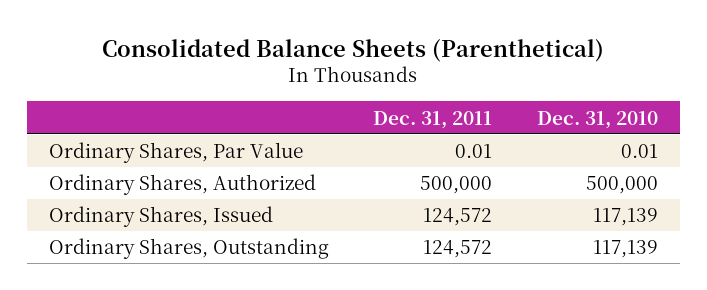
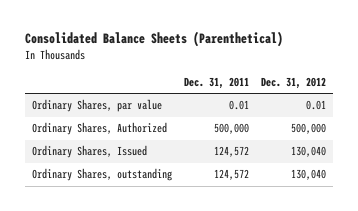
[536,110,658,129] Dec. 31, 2010 -> none
none -> [261,77,327,90] Dec. 31, 2012
[48,142,303,164] Ordinary Shares, Par Value -> [31,99,162,113] Ordinary Shares, par value
[48,238,329,260] Ordinary Shares, Outstanding -> [31,168,172,182] Ordinary Shares, outstanding

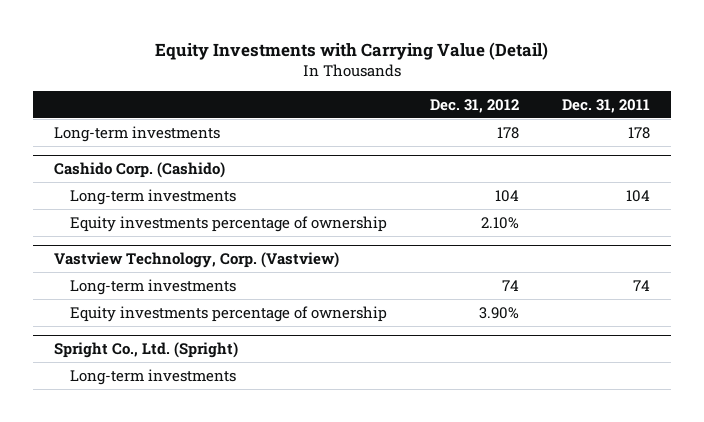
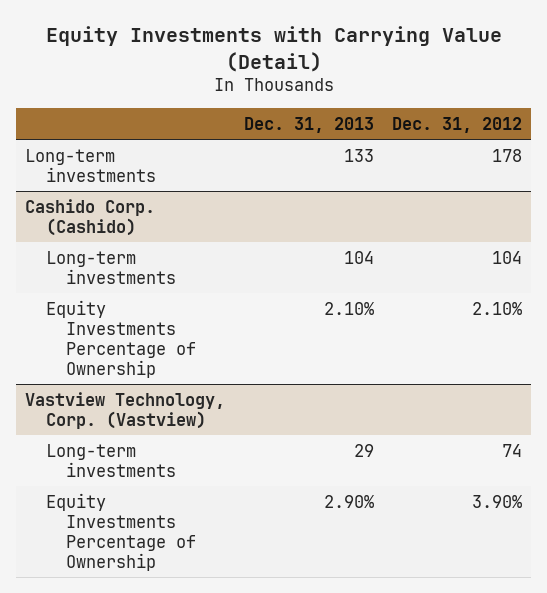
[562,99,651,114] Dec. 31, 2011 -> none
none -> [243,116,374,133] Dec. 31, 2013
[70,215,388,232] Equity investments percentage of ownership -> [45,299,197,378] Equity Investments Percentage of Ownership
[54,341,239,358] Spright Co., Ltd. (Spright) -> none
[70,368,237,385] Long-term investments -> none
[70,305,388,322] Equity investments percentage of ownership -> [45,492,197,571] Equity Investments Percentage of Ownership

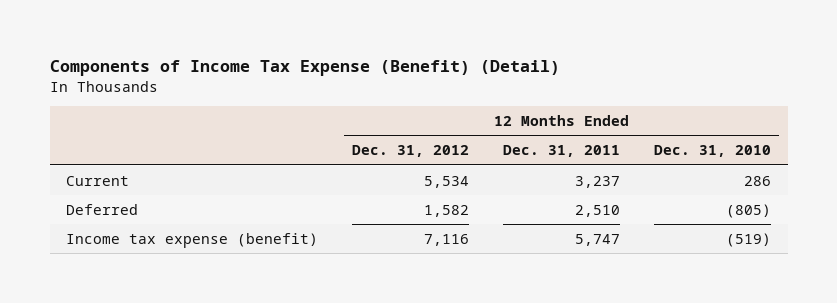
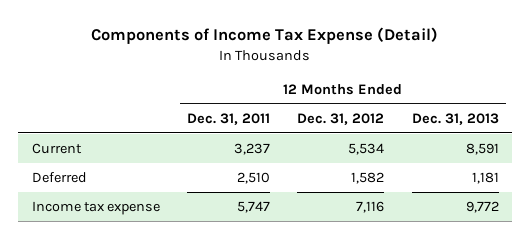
[49,60,560,77] Components of Income Tax Expense (Benefit) (Detail) -> [91,27,439,45] Components of Income Tax Expense (Detail)
[653,145,771,158] Dec. 31, 2010 -> none
none -> [411,112,499,125] Dec. 31, 2013
[66,232,319,248] Income tax expense (benefit) -> [31,201,160,216] Income tax expense

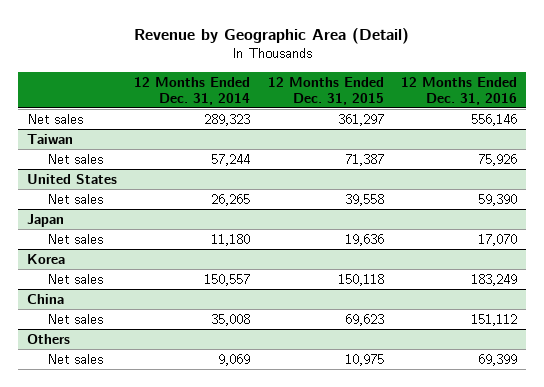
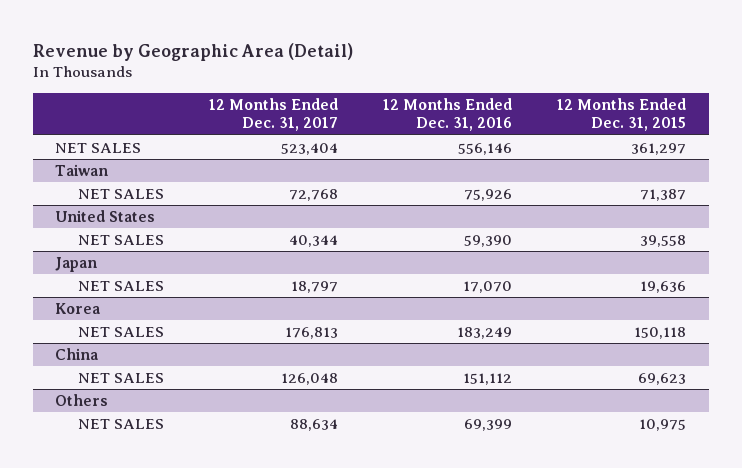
[134,76,251,105] 12 Months Ended Dec. 31, 2014 -> none
none -> [208,97,338,132] 12 Months Ended Dec. 31, 2017
[26,113,83,124] Net sales -> [55,142,142,153] NET SALES
[47,153,104,164] Net sales -> [77,188,164,199] NET SALES
[47,193,104,204] Net sales -> [77,234,164,245] NET SALES
[47,233,104,244] Net sales -> [77,280,164,291] NET SALES
[47,273,104,284] Net sales -> [77,326,164,337] NET SALES
[47,313,104,324] Net sales -> [77,372,164,383] NET SALES
[47,353,104,364] Net sales -> [77,418,164,429] NET SALES

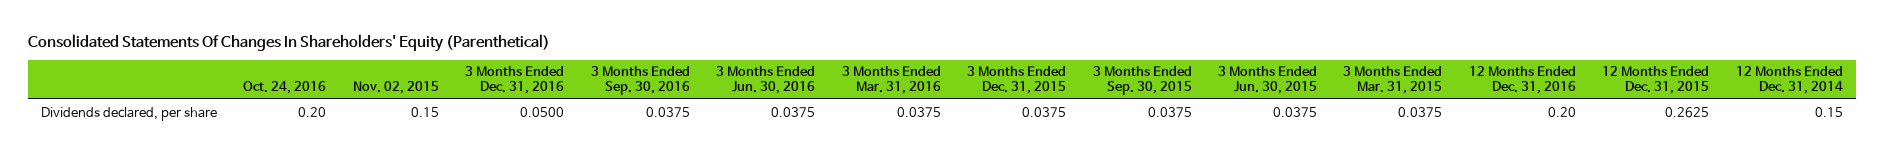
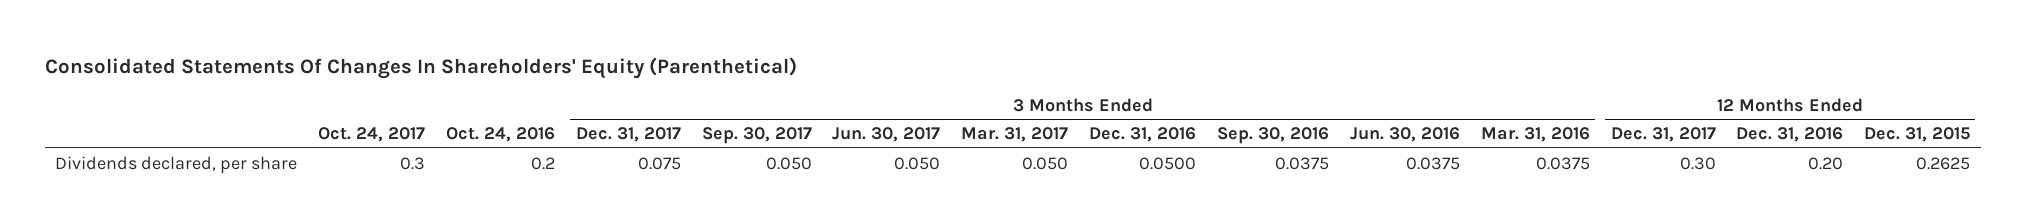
[352,81,439,95] Nov. 02, 2015 -> none
[967,66,1067,95] 3 Months Ended Dec. 31, 2015 -> none
[1092,66,1192,96] 3 Months Ended Sep. 30, 2015 -> none
[1218,66,1318,95] 3 Months Ended Jun. 30, 2015 -> none
[1343,66,1443,95] 3 Months Ended Mar. 31, 2015 -> none
[1735,66,1843,95] 12 Months Ended Dec. 31, 2014 -> none
none -> [317,127,425,143] Oct. 24, 2017
none -> [575,127,681,143] Dec. 31, 2017
none -> [701,127,812,145] Sep. 30, 2017
none -> [832,127,941,143] Jun. 30, 2017
none -> [961,127,1069,143] Mar. 31, 2017
none -> [1610,127,1716,143] Dec. 31, 2017
[298,106,327,117] 0.20 -> [530,156,555,170] 0.2

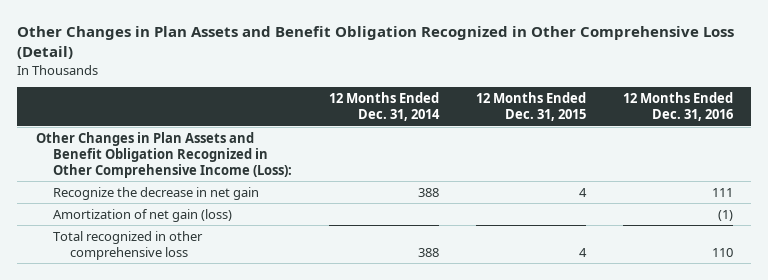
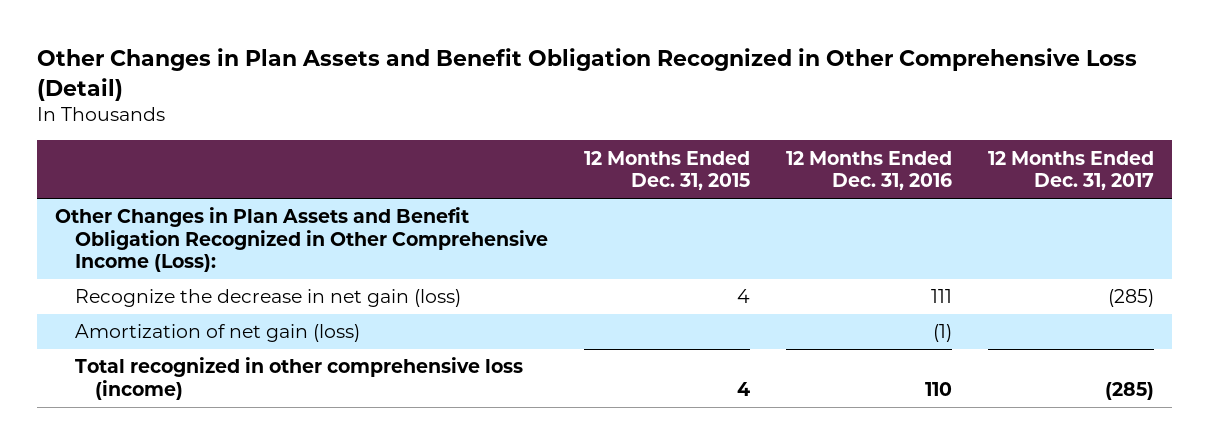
[328,92,440,122] 12 Months Ended Dec. 31, 2014 -> none
none -> [987,150,1154,191] 12 Months Ended Dec. 31, 2017
[52,186,259,200] Recognize the decrease in net gain -> [74,289,461,308] Recognize the decrease in net gain (loss)
[52,230,203,260] Total recognized in other comprehensive loss -> [74,357,523,400] Total recognized in other comprehensive loss (income)

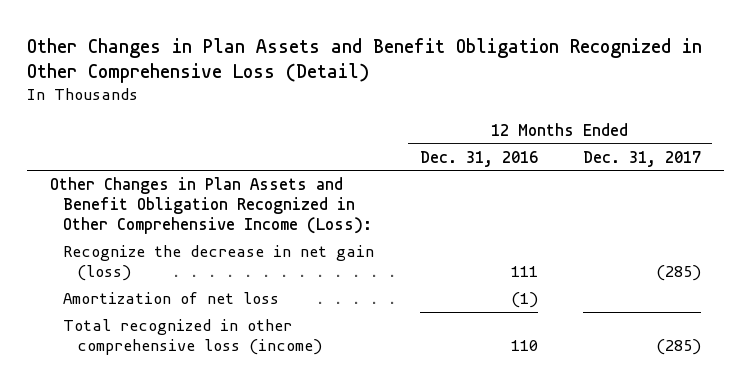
[583,150,750,191] 12 Months Ended Dec. 31, 2015 -> none
[74,324,360,343] Amortization of net gain (loss) -> [63,292,280,305] Amortization of net loss

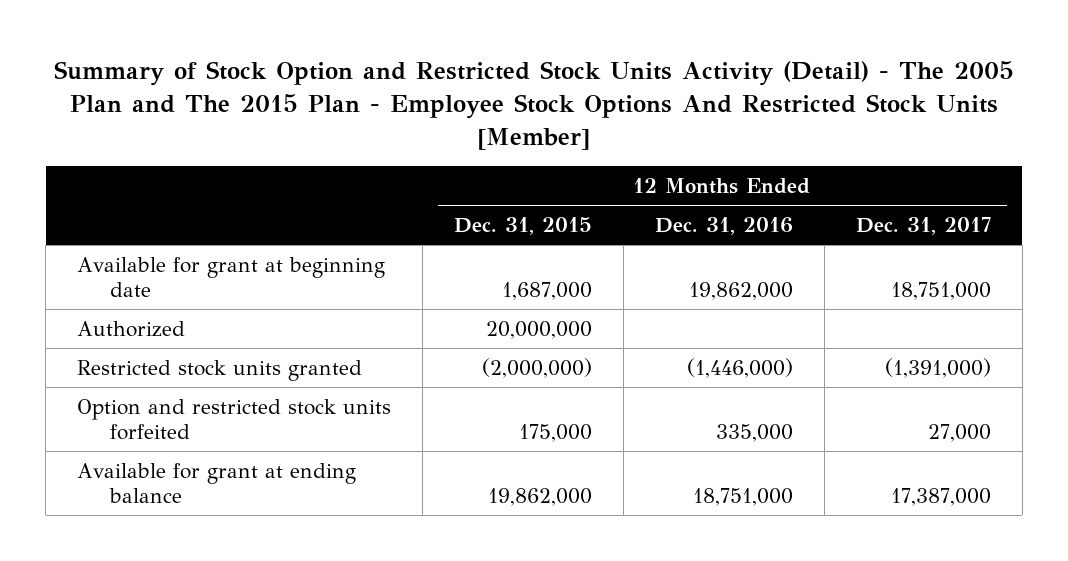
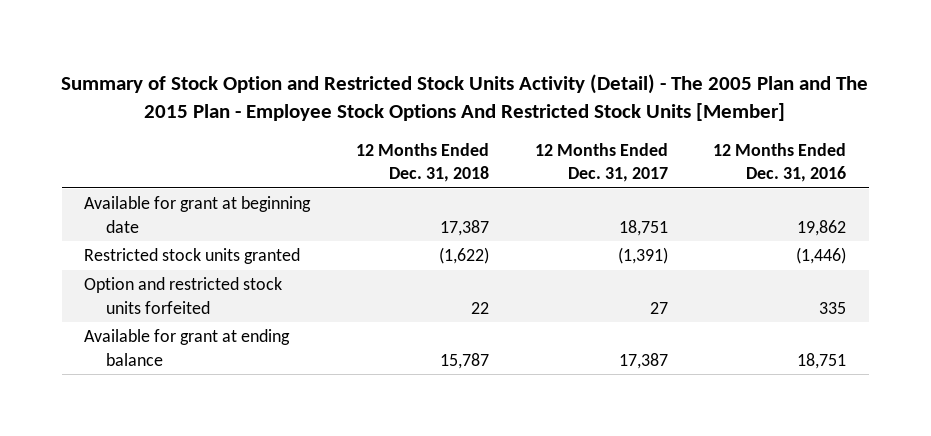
[454,216,593,235] Dec. 31, 2015 -> none
none -> [356,143,490,183] 12 Months Ended Dec. 31, 2018
[77,320,186,337] Authorized -> none
[688,281,793,300] 19,862,000 -> [797,219,847,236] 19,862
[890,281,991,300] 18,751,000 -> [618,219,668,236] 18,751
[686,357,793,378] (1,446,000) -> [796,247,847,265] (1,446)
[884,357,991,378] (1,391,000) -> [617,247,668,265] (1,391)
[715,423,793,442] 335,000 -> [819,301,847,314] 335
[927,423,991,442] 27,000 -> [649,301,668,314] 27
[692,487,793,506] 18,751,000 -> [797,352,847,369] 18,751
[890,487,991,506] 17,387,000 -> [618,352,668,369] 17,387

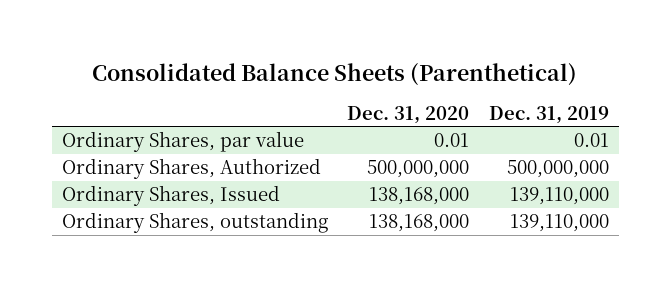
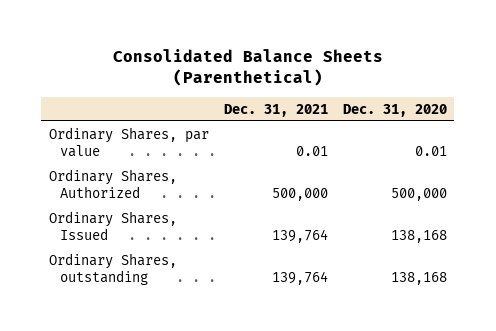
[488,105,609,124] Dec. 31, 2019 -> none
none -> [223,103,328,117] Dec. 31, 2021
[367,160,470,179] 500,000,000 -> [390,188,447,202] 500,000
[369,187,470,206] 138,168,000 -> [390,230,447,244] 138,168
[369,214,470,233] 138,168,000 -> [390,272,447,286] 138,168

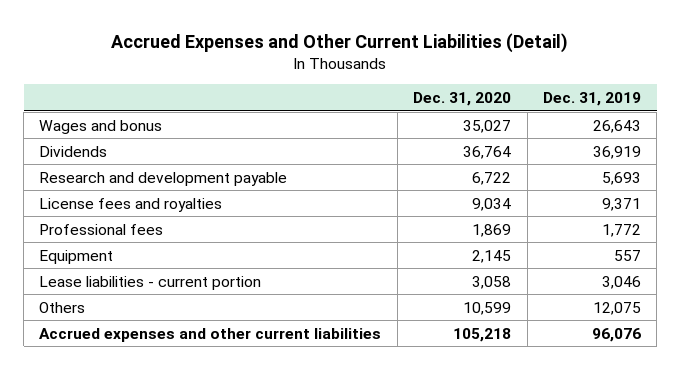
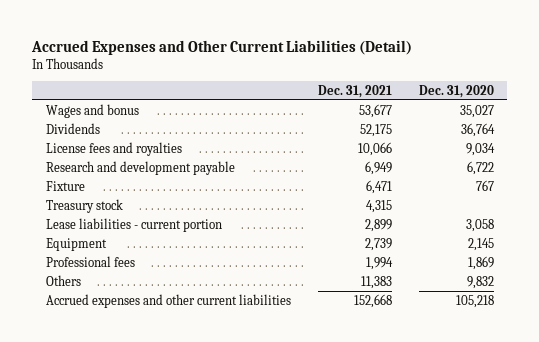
[543,91,642,106] Dec. 31, 2019 -> none
none -> [317,84,392,98] Dec. 31, 2021
[39,171,288,186] Research and development payable -> [45,160,235,175] Research and development payable
none -> [45,180,85,191] Fixture
none -> [45,198,123,213] Treasury stock
[39,249,114,264] Equipment -> [45,237,107,251] Equipment
[39,223,164,235] Professional fees -> [45,255,135,267] Professional fees
[463,301,512,315] 10,599 -> [466,275,494,289] 9,832

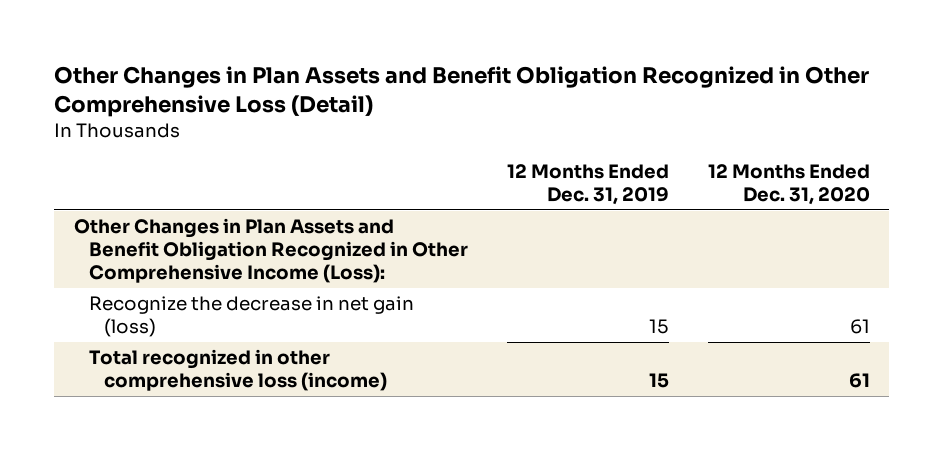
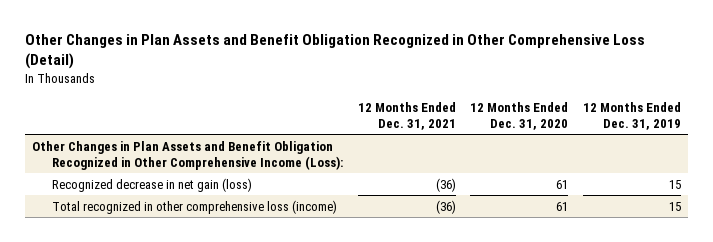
none -> [357,101,456,130] 12 Months Ended Dec. 31, 2021
[88,296,414,338] Recognize the decrease in net gain (loss) -> [52,177,253,192] Recognized decrease in net gain (loss)

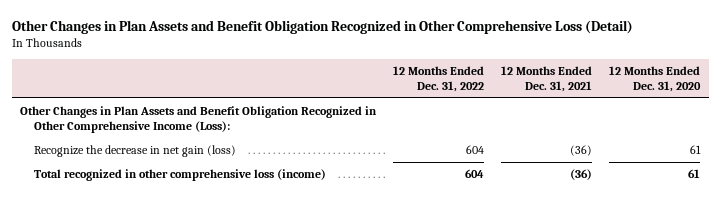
[582,101,681,130] 12 Months Ended Dec. 31, 2019 -> none
none -> [393,65,485,93] 12 Months Ended Dec. 31, 2022
[52,177,253,192] Recognized decrease in net gain (loss) -> [33,144,236,157] Recognize the decrease in net gain (loss)

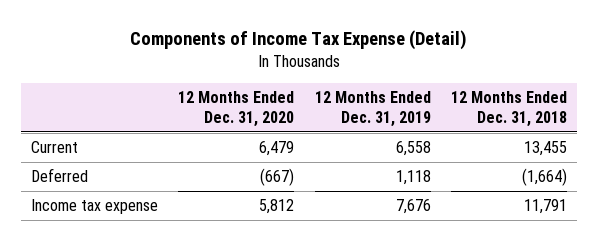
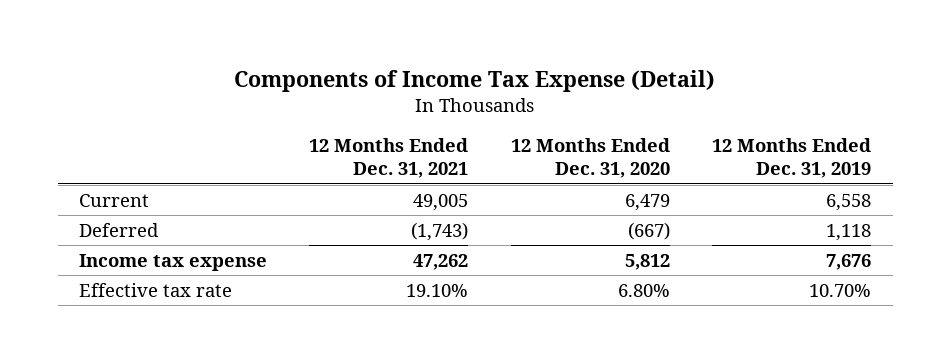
[451,90,568,128] 12 Months Ended Dec. 31, 2018 -> none
none -> [309,137,469,179] 12 Months Ended Dec. 31, 2021
none -> [78,282,232,297] Effective tax rate

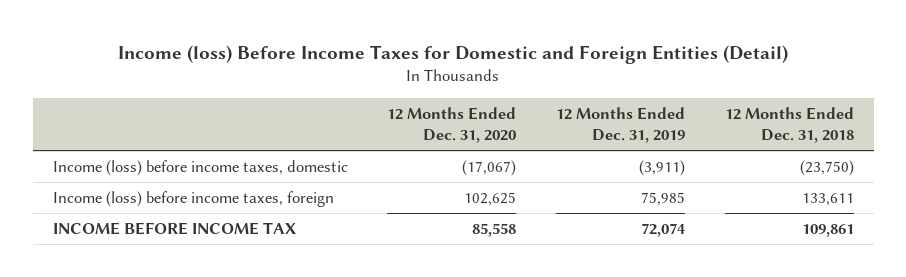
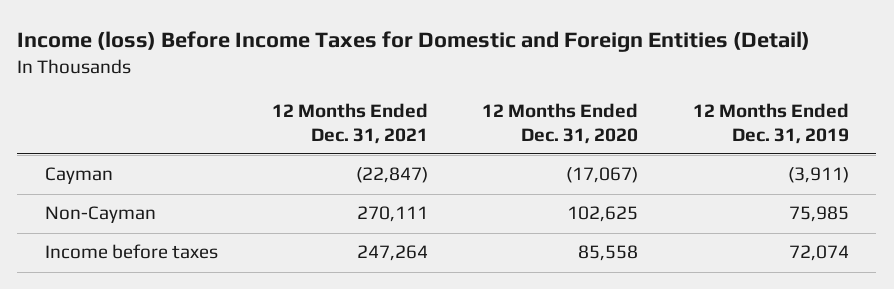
[724,106,854,144] 12 Months Ended Dec. 31, 2018 -> none
none -> [272,103,429,144] 12 Months Ended Dec. 31, 2021
[52,160,348,177] Income (loss) before income taxes, domestic -> [44,167,113,185] Cayman
[52,191,334,208] Income (loss) before income taxes, foreign -> [44,206,156,224] Non-Cayman
[52,222,296,236] INCOME BEFORE INCOME TAX -> [44,244,218,260] Income before taxes

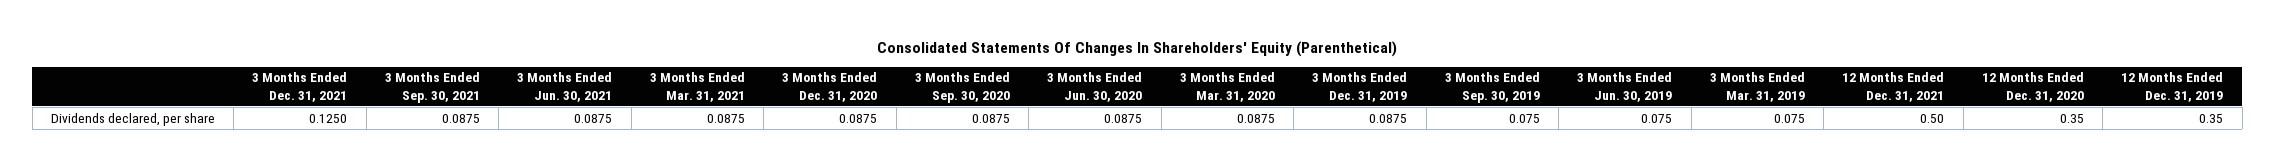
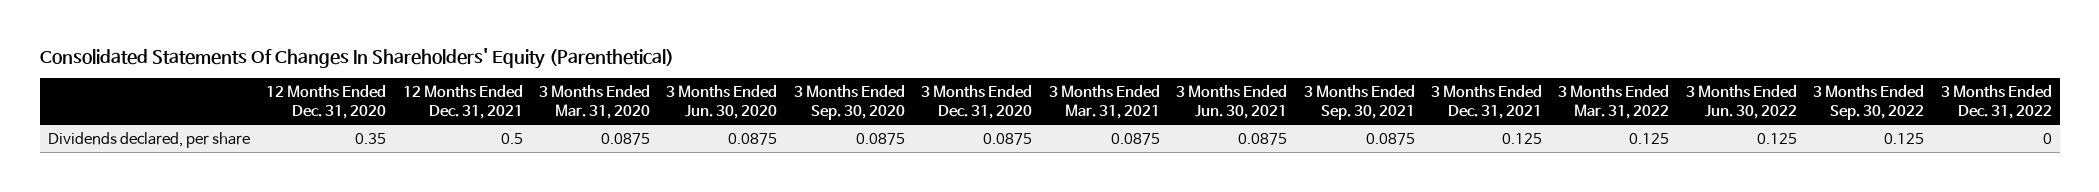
[1312,72,1408,102] 3 Months Ended Dec. 31, 2019 -> none
[1444,72,1540,103] 3 Months Ended Sep. 30, 2019 -> none
[1577,72,1673,102] 3 Months Ended Jun. 30, 2019 -> none
[1709,72,1805,102] 3 Months Ended Mar. 31, 2019 -> none
[2121,72,2224,102] 12 Months Ended Dec. 31, 2019 -> none
none -> [1558,85,1670,120] 3 Months Ended Mar. 31, 2022
none -> [1685,85,1797,120] 3 Months Ended Jun. 30, 2022
none -> [1813,85,1925,121] 3 Months Ended Sep. 30, 2022
none -> [1940,85,2052,120] 3 Months Ended Dec. 31, 2022
[309,113,348,123] 0.1250 -> [1501,132,1542,144] 0.125
[1920,113,1945,123] 0.50 -> [500,132,523,144] 0.5

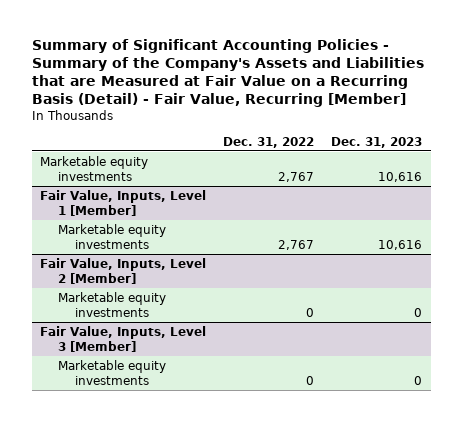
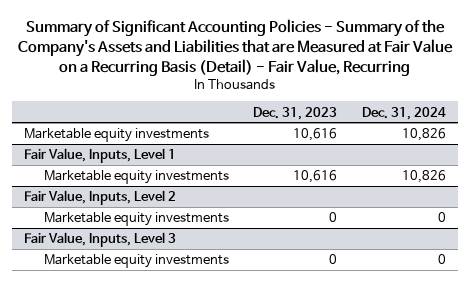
[32,39,425,108] Summary of Significant Accounting Policies - Summary of the Company's Assets and Liabilities that are Measured at Fair Value on a Recurring Basis (Detail) - Fair Value, Recurring [Member] -> [17,18,453,76] Summary of Significant Accounting Policies - Summary of the Company's Assets and Liabilities that are Measured at Fair Value on a Recurring Basis (Detail) - Fair Value, Recurring
[223,136,315,148] Dec. 31, 2022 -> none
none -> [361,106,446,120] Dec. 31, 2024
[40,189,207,216] Fair Value, Inputs, Level 1 [Member] -> [24,148,177,164] Fair Value, Inputs, Level 1
[40,257,207,284] Fair Value, Inputs, Level 2 [Member] -> [24,190,177,206] Fair Value, Inputs, Level 2
[40,325,207,352] Fair Value, Inputs, Level 3 [Member] -> [24,232,177,248] Fair Value, Inputs, Level 3

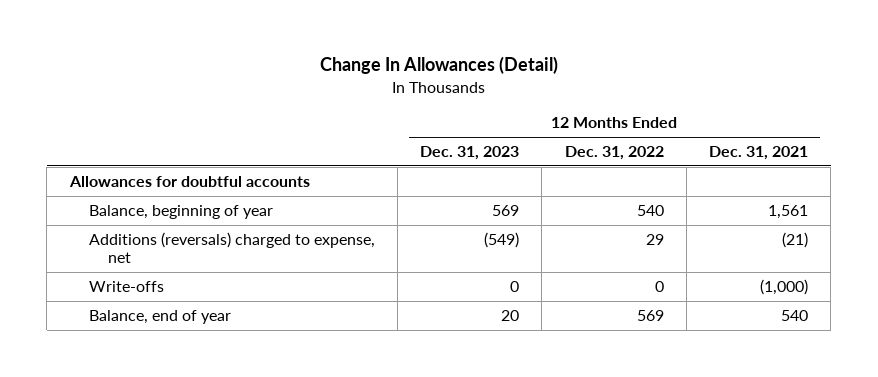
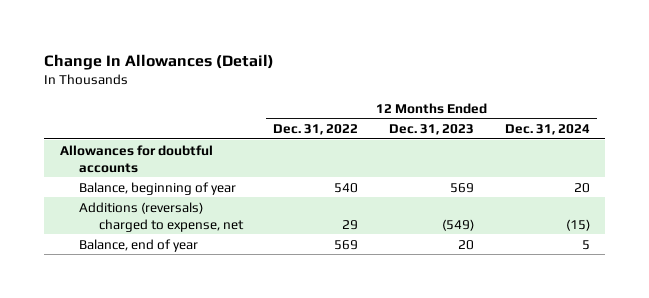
[709,146,809,161] Dec. 31, 2021 -> none
none -> [504,123,590,135] Dec. 31, 2024
[88,281,164,293] Write-offs -> none

